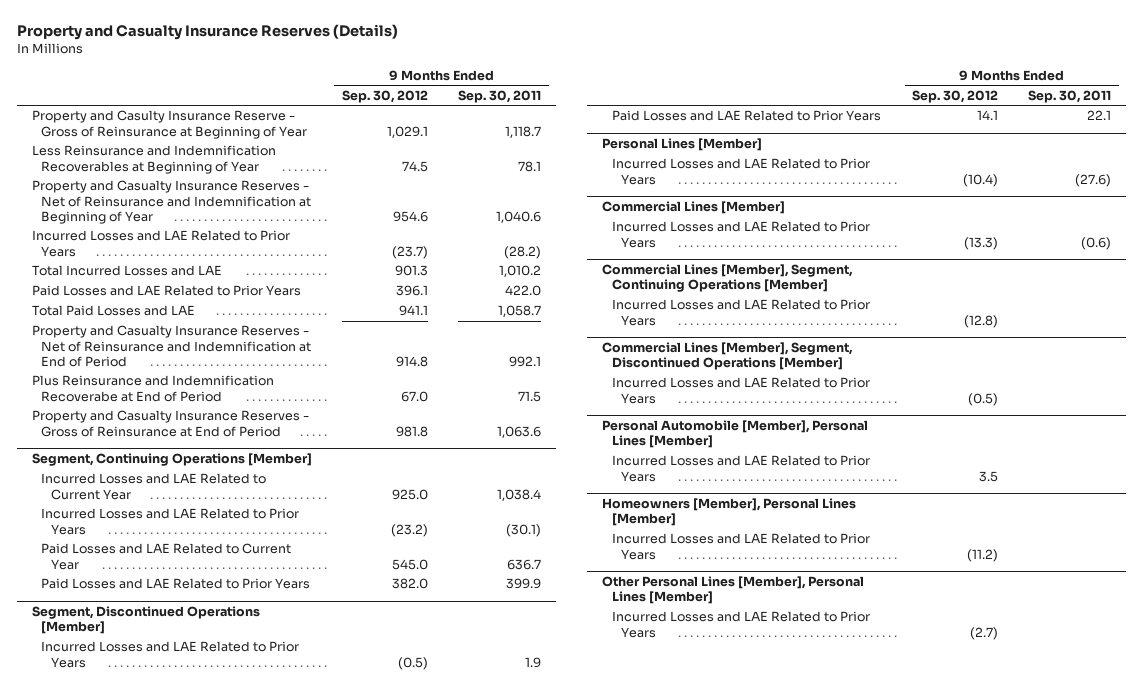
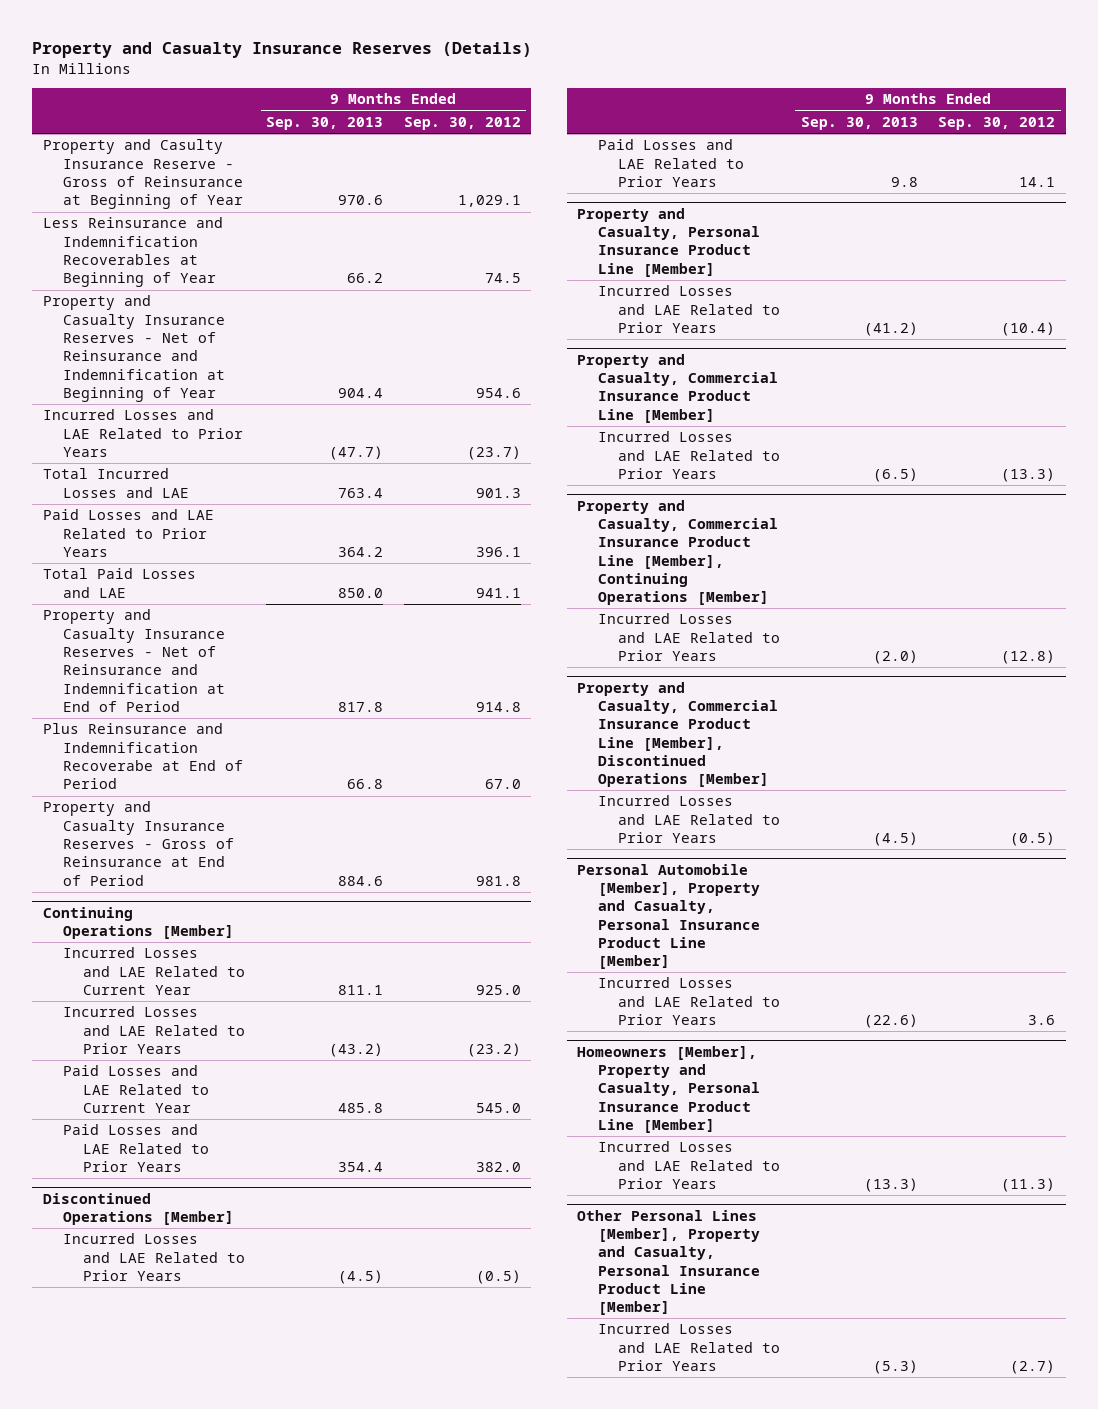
[458,89,542,103] Sep. 30, 2011 -> none
none -> [265,116,383,130] Sep. 30, 2013
[31,453,312,467] Segment, Continuing Operations [Member] -> [42,906,234,939] Continuing Operations [Member]
[31,606,260,635] Segment, Discontinued Operations [Member] -> [42,1192,234,1225] Discontinued Operations [Member]
[602,138,763,152] Personal Lines [Member] -> none
none -> [577,207,760,277] Property and Casualty, Personal Insurance Product Line [Member]
[602,201,786,215] Commercial Lines [Member] -> none
none -> [577,353,778,423] Property and Casualty, Commercial Insurance Product Line [Member]
[602,264,854,293] Commercial Lines [Member], Segment, Continuing Operations [Member] -> none
none -> [577,499,778,606] Property and Casualty, Commercial Insurance Product Line [Member], Continuing Operations [Member]
[602,342,854,371] Commercial Lines [Member], Segment, Discontinued Operations [Member] -> none
none -> [577,681,778,788] Property and Casualty, Commercial Insurance Product Line [Member], Discontinued Operations [Member]
[602,420,869,449] Personal Automobile [Member], Personal Lines [Member] -> none
[602,498,857,527] Homeowners [Member], Personal Lines [Member] -> none
[602,576,865,605] Other Personal Lines [Member], Personal Lines [Member] -> none
none -> [577,863,760,970] Personal Automobile [Member], Property and Casualty, Personal Insurance Product Line [Member]
[979,470,999,482] 3.5 -> [1028,1015,1056,1026] 3.6
none -> [577,1045,760,1133] Homeowners [Member], Property and Casualty, Personal Insurance Product Line [Member]
[967,548,999,562] (11.2) -> [1001,1178,1056,1193] (11.3)
none -> [577,1209,760,1316] Other Personal Lines [Member], Property and Casualty, Personal Insurance Product Line [Member]

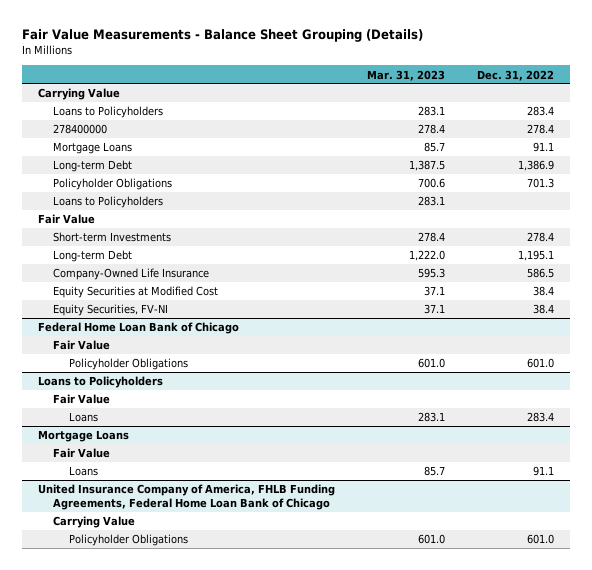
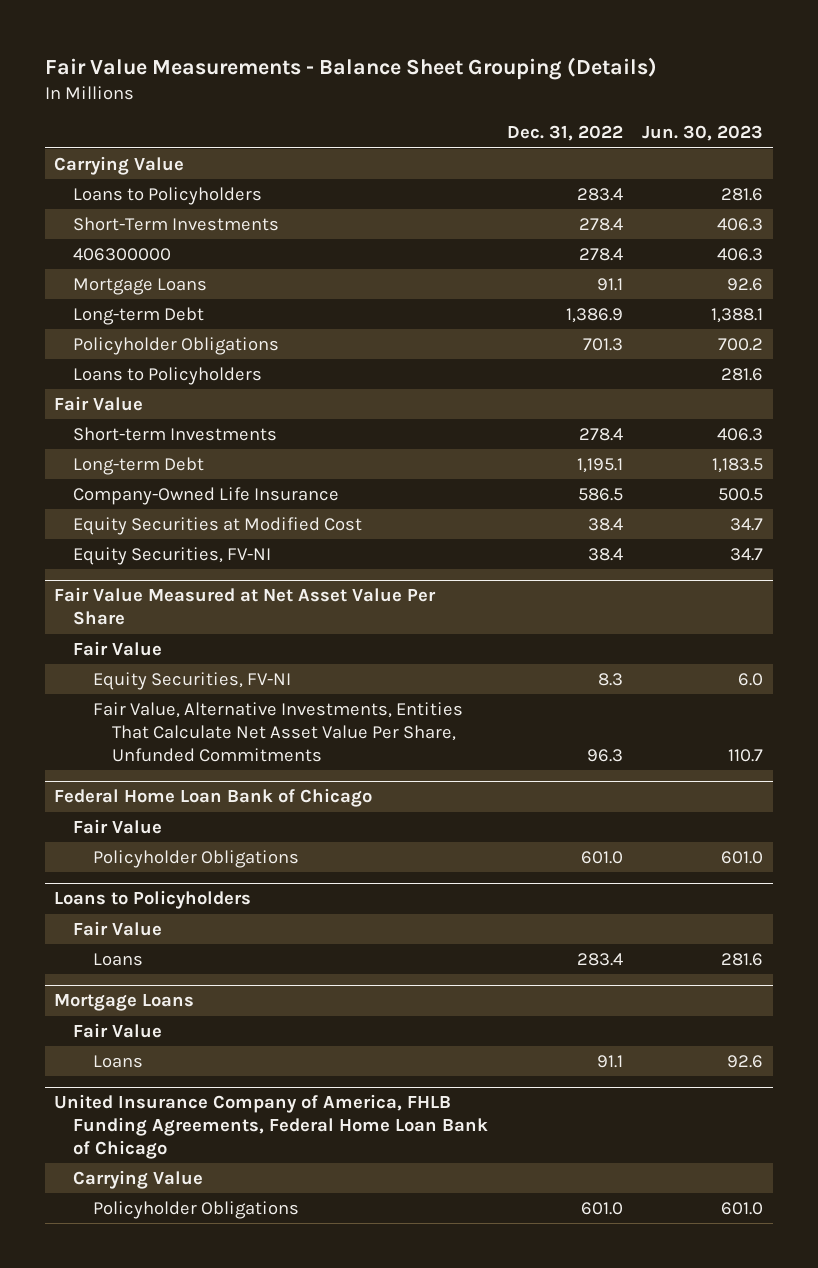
[367,69,446,81] Mar. 31, 2023 -> none
none -> [642,125,764,142] Jun. 30, 2023
none -> [73,217,280,232] Short-Term Investments
[53,124,108,135] 278400000 -> [73,248,172,262] 406300000
none -> [54,587,437,626] Fair Value Measured at Net Asset Value Per Share
none -> [73,641,163,657] Fair Value
none -> [92,672,291,691] Equity Securities, FV-NI
none -> [92,702,463,762] Fair Value, Alternative Investments, Entities That Calculate Net Asset Value Per Share, Unfunded Commitments

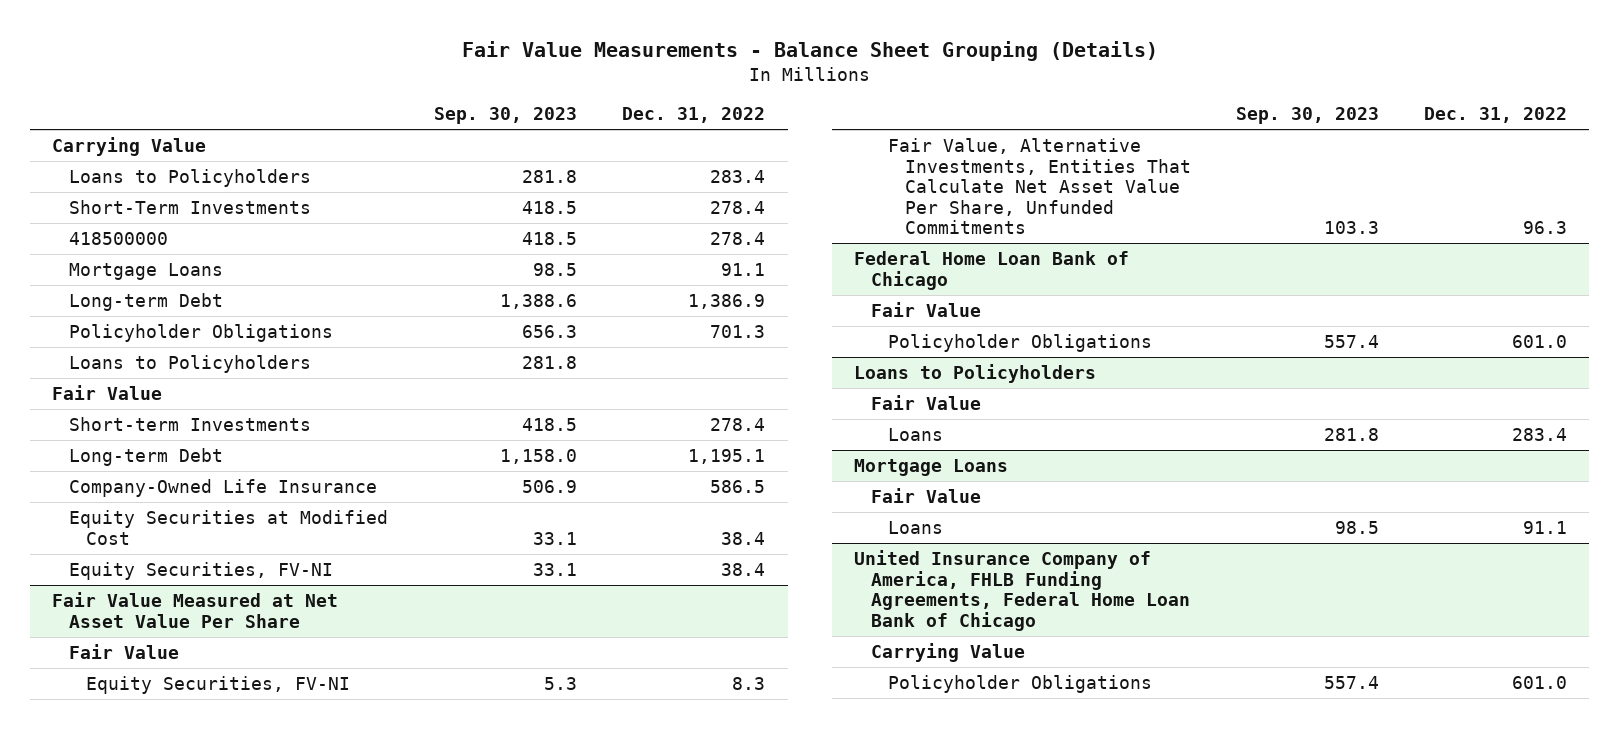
[642,125,764,142] Jun. 30, 2023 -> none
none -> [434,107,578,125] Sep. 30, 2023
[73,248,172,262] 406300000 -> [69,231,169,245] 418500000

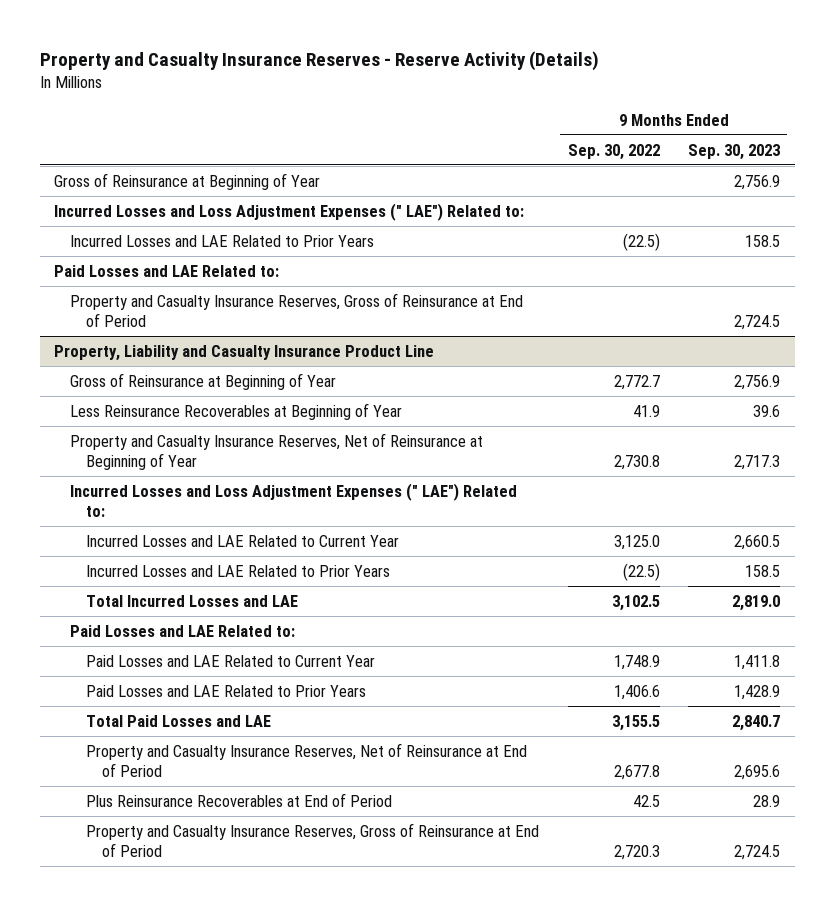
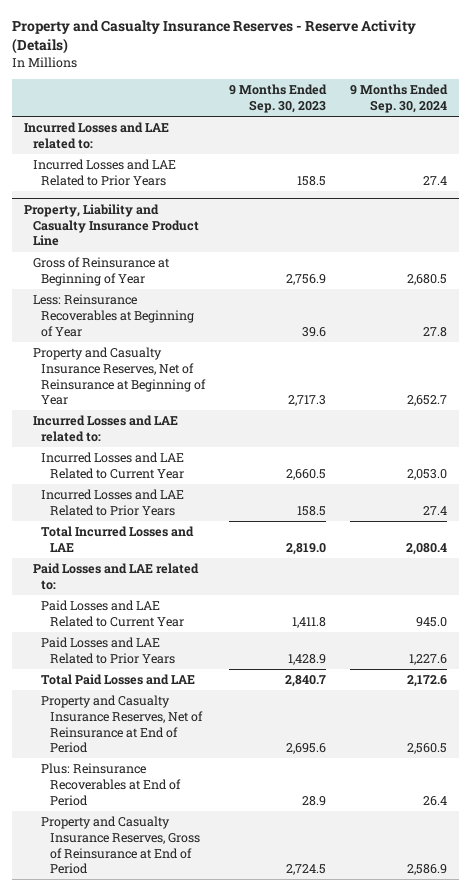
[567,143,660,160] Sep. 30, 2022 -> none
none -> [350,84,449,113] 9 Months Ended Sep. 30, 2024
[53,172,320,190] Gross of Reinsurance at Beginning of Year -> none
[53,202,524,221] Incurred Losses and Loss Adjustment Expenses (" LAE") Related to: -> [23,121,169,149] Incurred Losses and LAE related to:
[53,264,279,277] Paid Losses and LAE Related to: -> none
[69,292,523,328] Property and Casualty Insurance Reserves, Gross of Reinsurance at End of Period -> none
[69,402,402,420] Less Reinsurance Recoverables at Beginning of Year -> [32,293,195,337] Less: Reinsurance Recoverables at Beginning of Year
[69,482,517,518] Incurred Losses and Loss Adjustment Expenses (" LAE") Related to: -> [32,414,178,442] Incurred Losses and LAE related to:
[69,624,295,637] Paid Losses and LAE Related to: -> [32,562,199,590] Paid Losses and LAE related to:
[85,792,392,807] Plus Reinsurance Recoverables at End of Period -> [41,762,182,806] Plus: Reinsurance Recoverables at End of Period

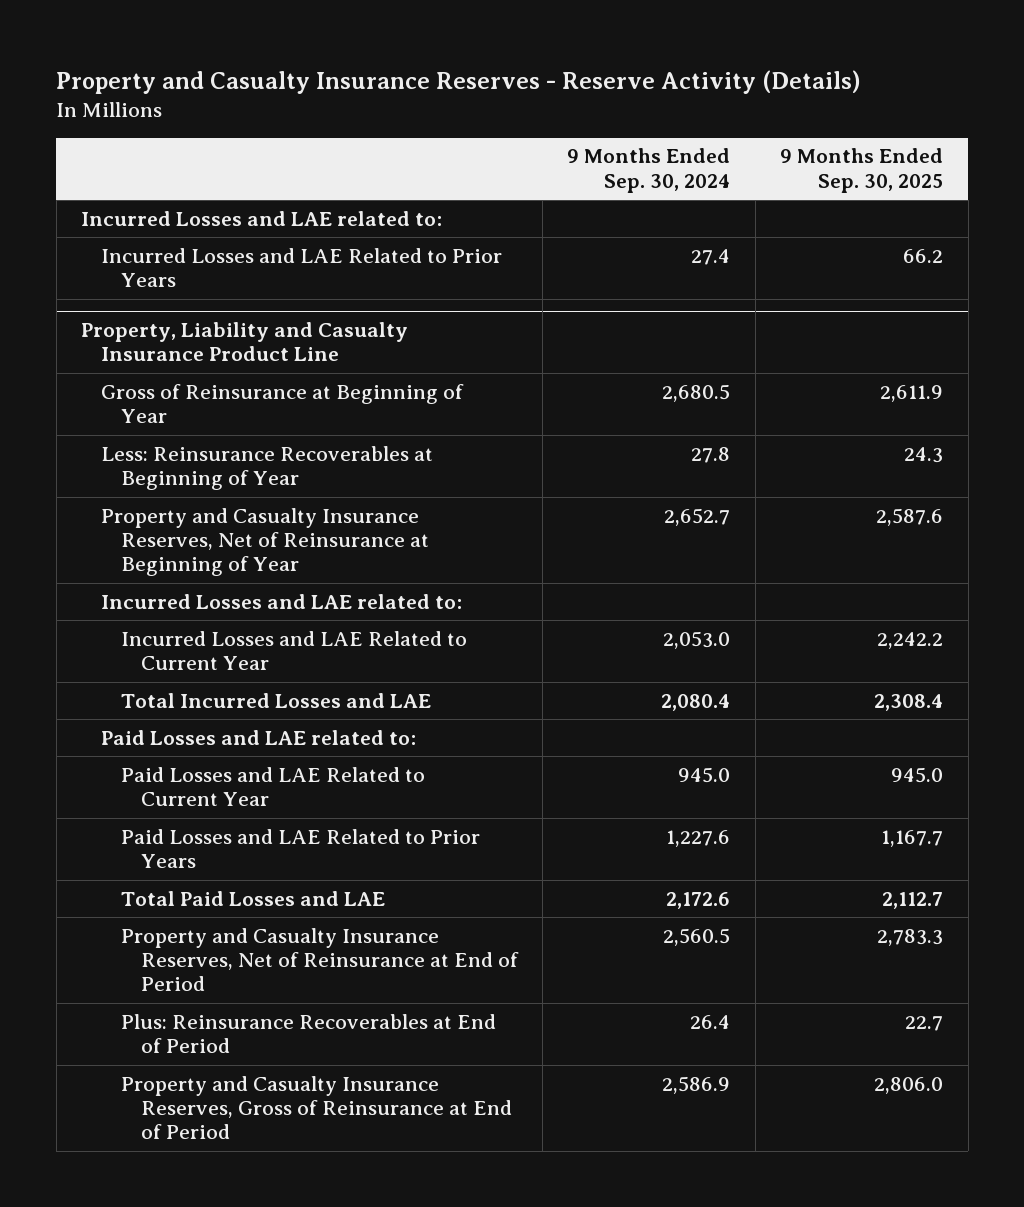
[229,84,328,113] 9 Months Ended Sep. 30, 2023 -> none
none -> [780,148,944,193] 9 Months Ended Sep. 30, 2025
[41,488,185,516] Incurred Losses and LAE Related to Prior Years -> none

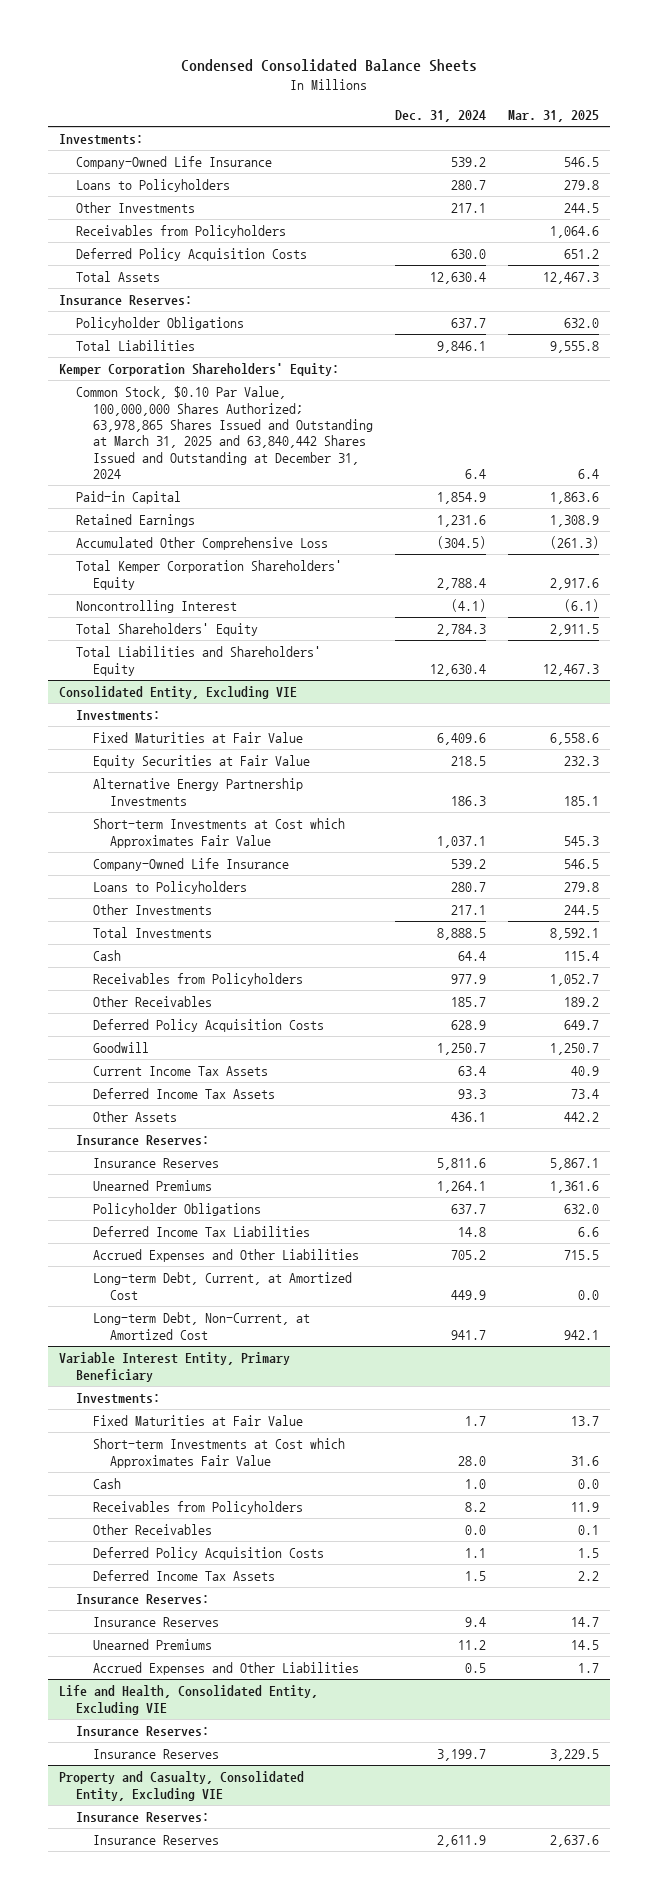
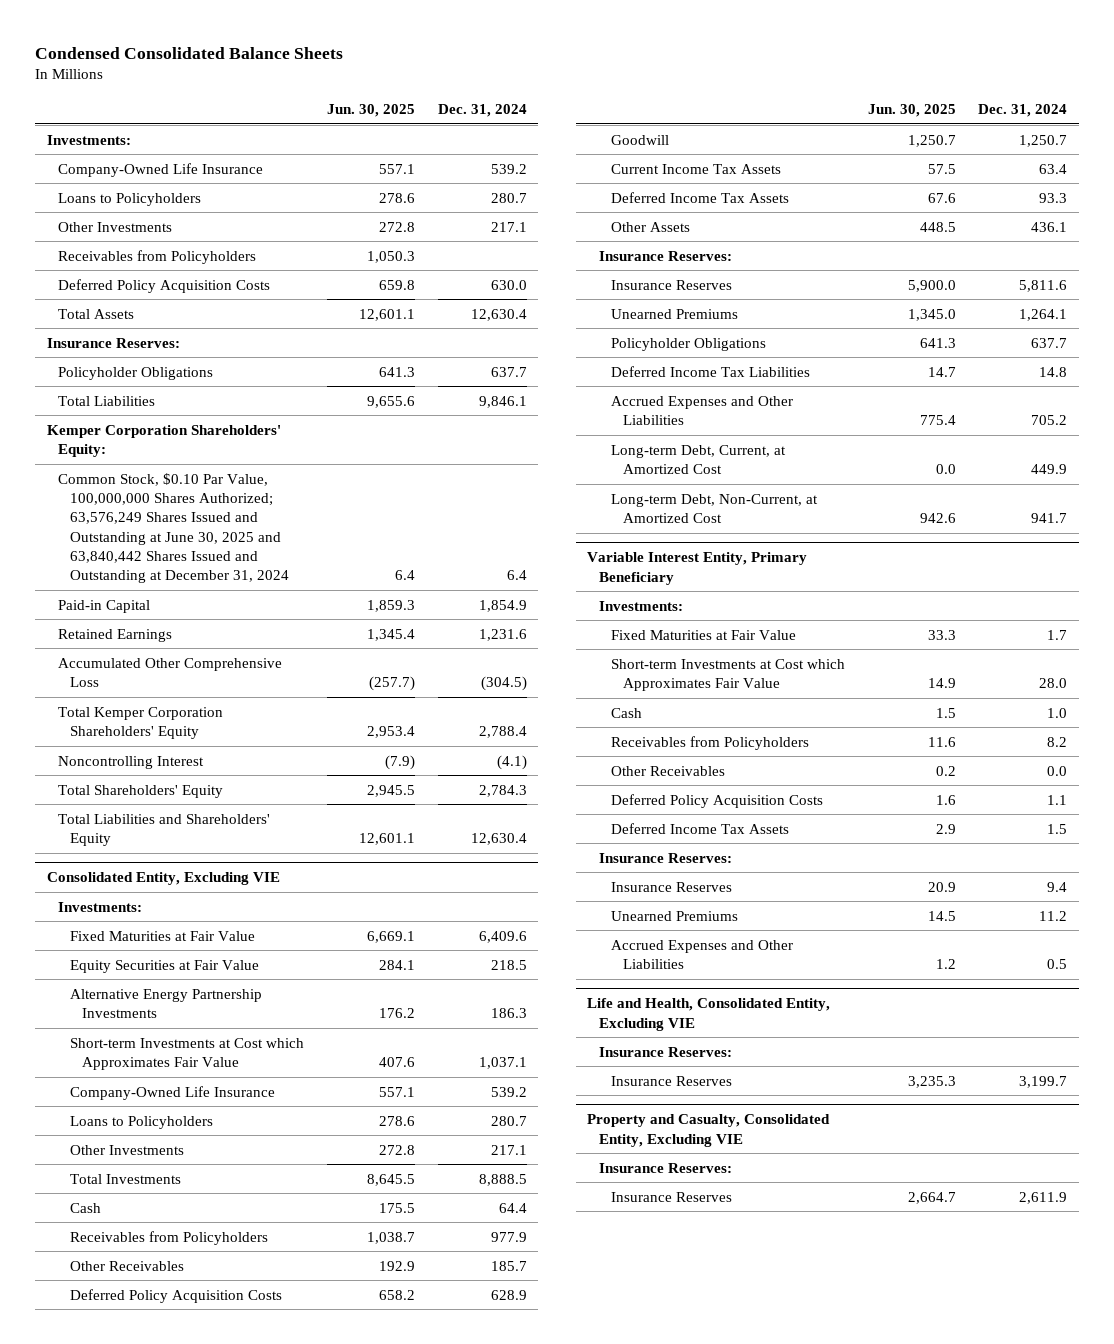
[508,109,600,122] Mar. 31, 2025 -> none
none -> [326,104,415,118] Jun. 30, 2025
[76,386,373,479] Common Stock, $0.10 Par Value, 100,000,000 Shares Authorized; 63,978,865 Shares Issued and Outstanding at March 31, 2025 and 63,840,442 Shares Issued and Outstanding at December 31, 2024 -> [58,472,290,584] Common Stock, $0.10 Par Value, 100,000,000 Shares Authorized; 63,576,249 Shares Issued and Outstanding at June 30, 2025 and 63,840,442 Shares Issued and Outstanding at December 31, 2024

